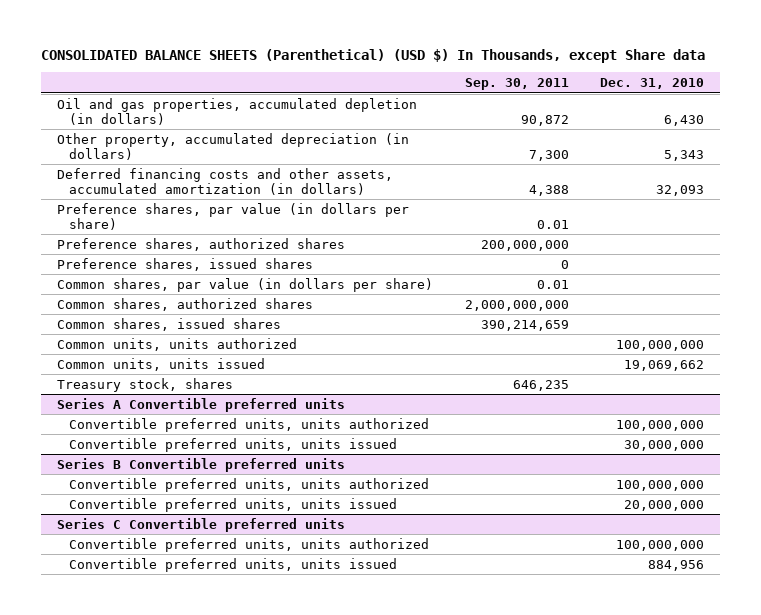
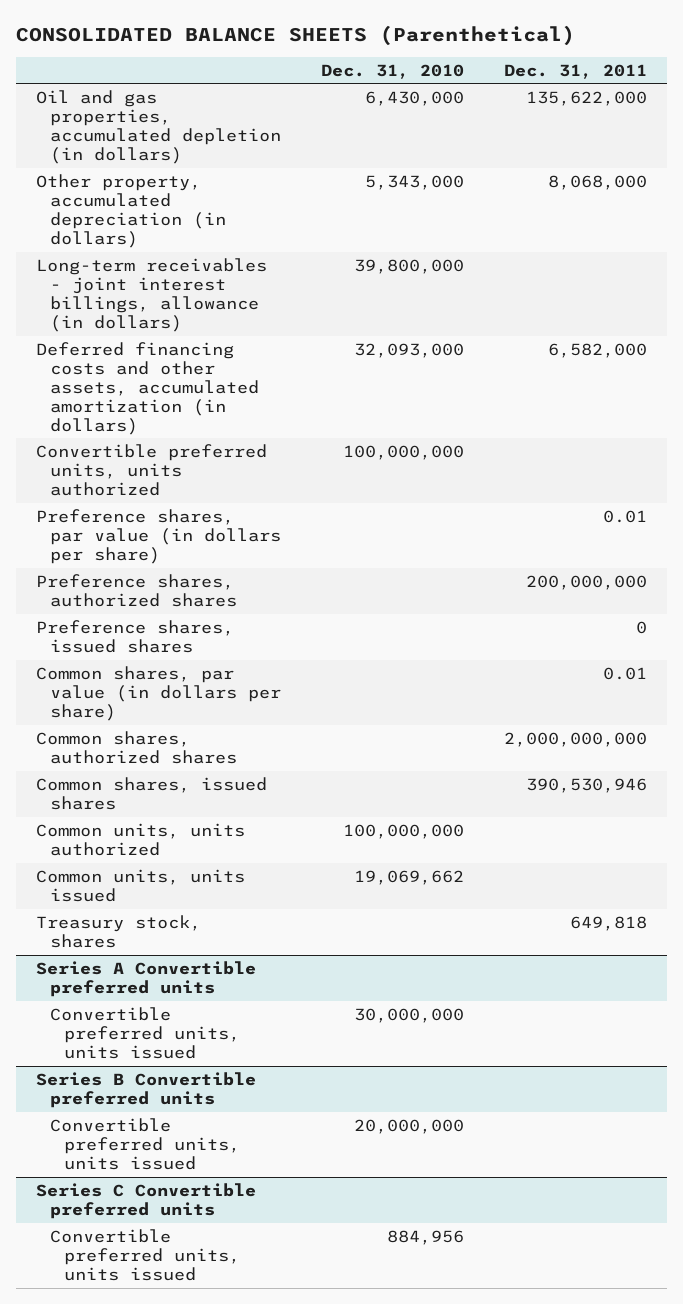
[40,48,705,63] CONSOLIDATED BALANCE SHEETS (Parenthetical) (USD $) In Thousands, except Share data -> [15,24,575,46] CONSOLIDATED BALANCE SHEETS (Parenthetical)
[464,77,569,90] Sep. 30, 2011 -> none
none -> [503,63,647,79] Dec. 31, 2011
[664,114,705,126] 6,430 -> [364,90,464,106] 6,430,000
[664,149,705,161] 5,343 -> [364,174,464,190] 5,343,000
none -> [35,257,267,332] Long-term receivables - joint interest billings, allowance (in dollars)
[656,184,705,196] 32,093 -> [353,342,464,358] 32,093,000
none -> [35,443,267,496] Convertible preferred units, units authorized
[69,417,430,432] Convertible preferred units, units authorized -> none
[69,477,430,492] Convertible preferred units, units authorized -> none
[69,537,430,552] Convertible preferred units, units authorized -> none

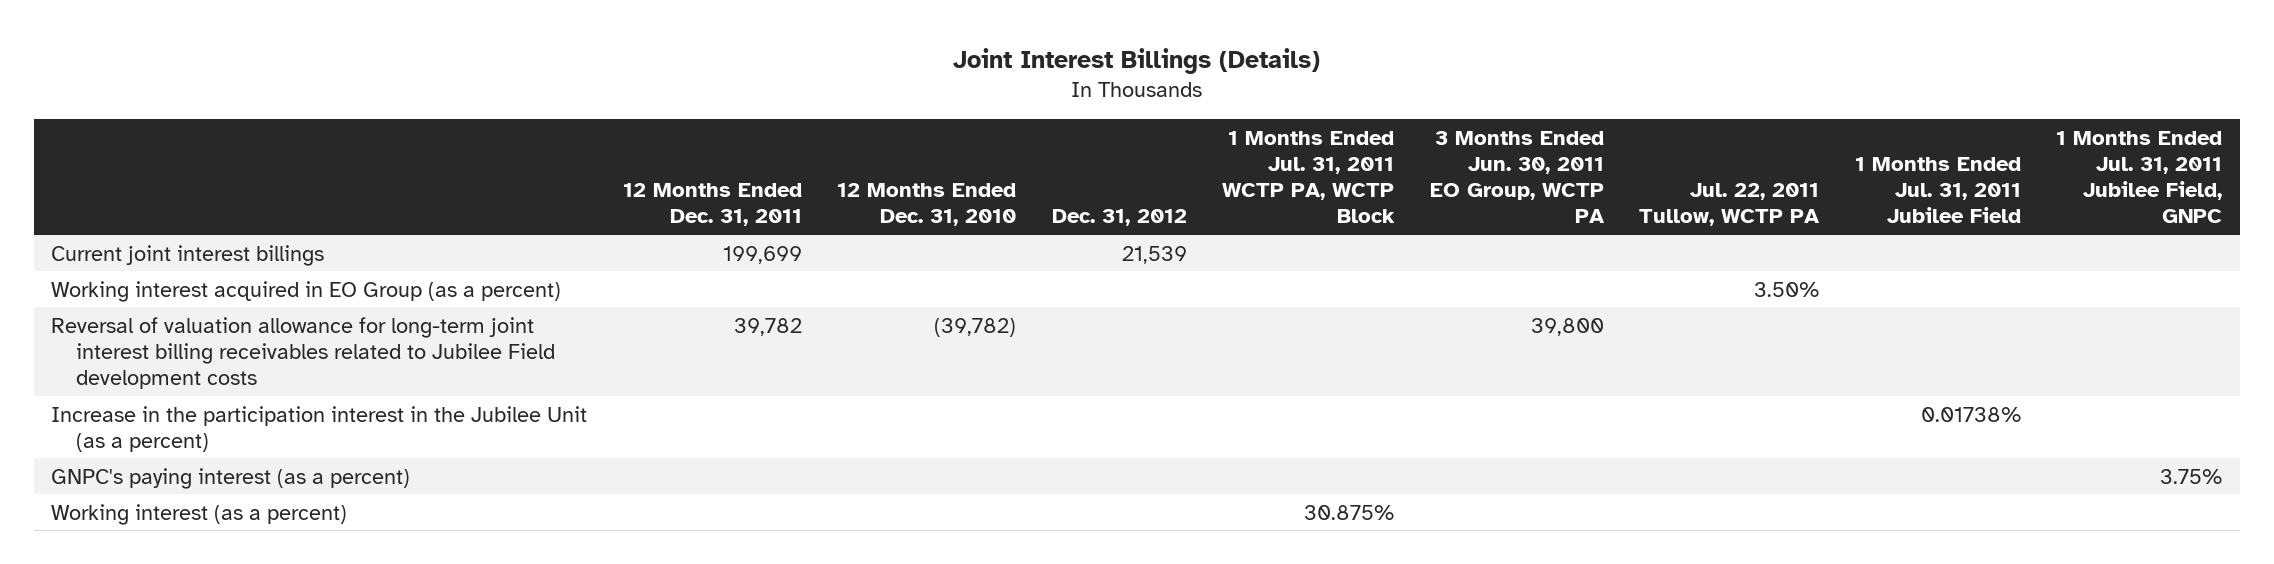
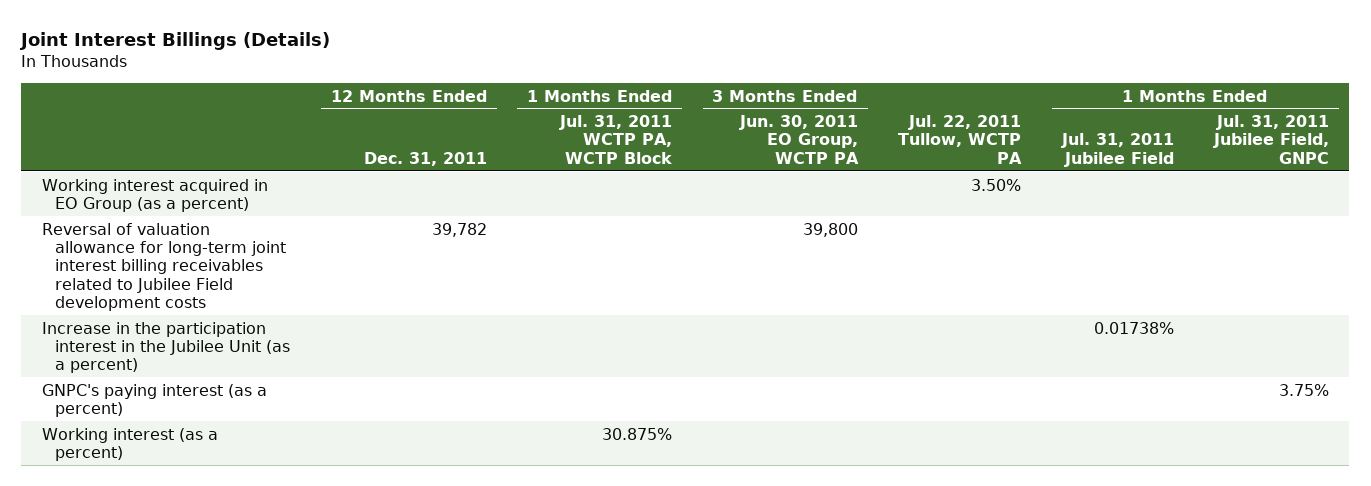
[837,183,1017,227] 12 Months Ended Dec. 31, 2010 -> none
[1051,209,1187,227] Dec. 31, 2012 -> none
[51,244,325,266] Current joint interest billings -> none

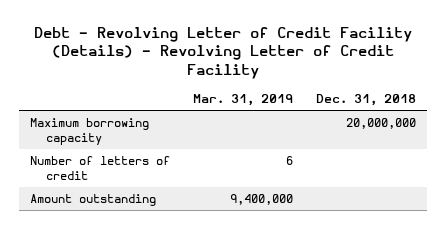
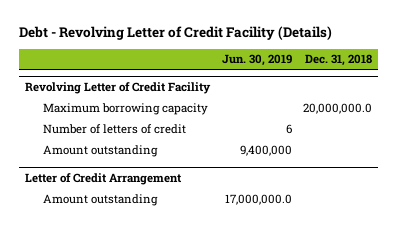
[33,26,412,79] Debt - Revolving Letter of Credit Facility (Details) - Revolving Letter of Credit Facility -> [19,26,333,41] Debt - Revolving Letter of Credit Facility (Details)
[192,94,293,107] Mar. 31, 2019 -> none
none -> [221,54,292,67] Jun. 30, 2019
[30,118,150,146] Maximum borrowing capacity -> none
[30,156,171,181] Number of letters of credit -> none
[30,194,157,207] Amount outstanding -> none
none -> [25,82,212,95] Revolving Letter of Credit Facility
none -> [42,103,208,116] Maximum borrowing capacity
none -> [42,124,186,135] Number of letters of credit
none -> [42,145,158,158] Amount outstanding
none -> [25,173,183,186] Letter of Credit Arrangement
none -> [42,194,158,207] Amount outstanding

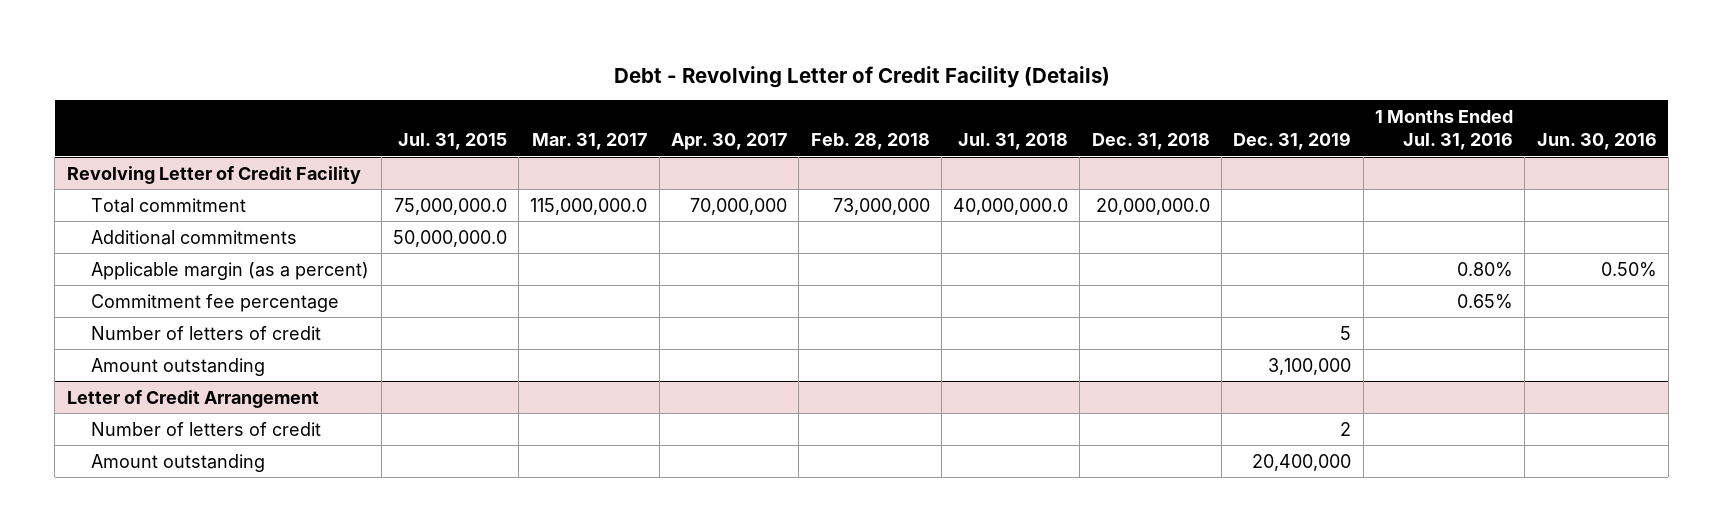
[221,54,292,67] Jun. 30, 2019 -> none
none -> [397,133,507,151] Jul. 31, 2015
none -> [532,133,648,151] Mar. 31, 2017
none -> [671,133,788,151] Apr. 30, 2017
none -> [810,133,930,151] Feb. 28, 2018
none -> [958,133,1069,151] Jul. 31, 2018
none -> [1233,132,1352,151] Dec. 31, 2019
none -> [1374,110,1513,151] 1 Months Ended Jul. 31, 2016
none -> [1536,133,1657,151] Jun. 30, 2016
[42,103,208,116] Maximum borrowing capacity -> [91,197,247,213] Total commitment
none -> [91,229,298,245] Additional commitments
none -> [91,261,370,280] Applicable margin (as a percent)
none -> [91,293,340,312] Commitment fee percentage
none -> [91,421,322,436] Number of letters of credit

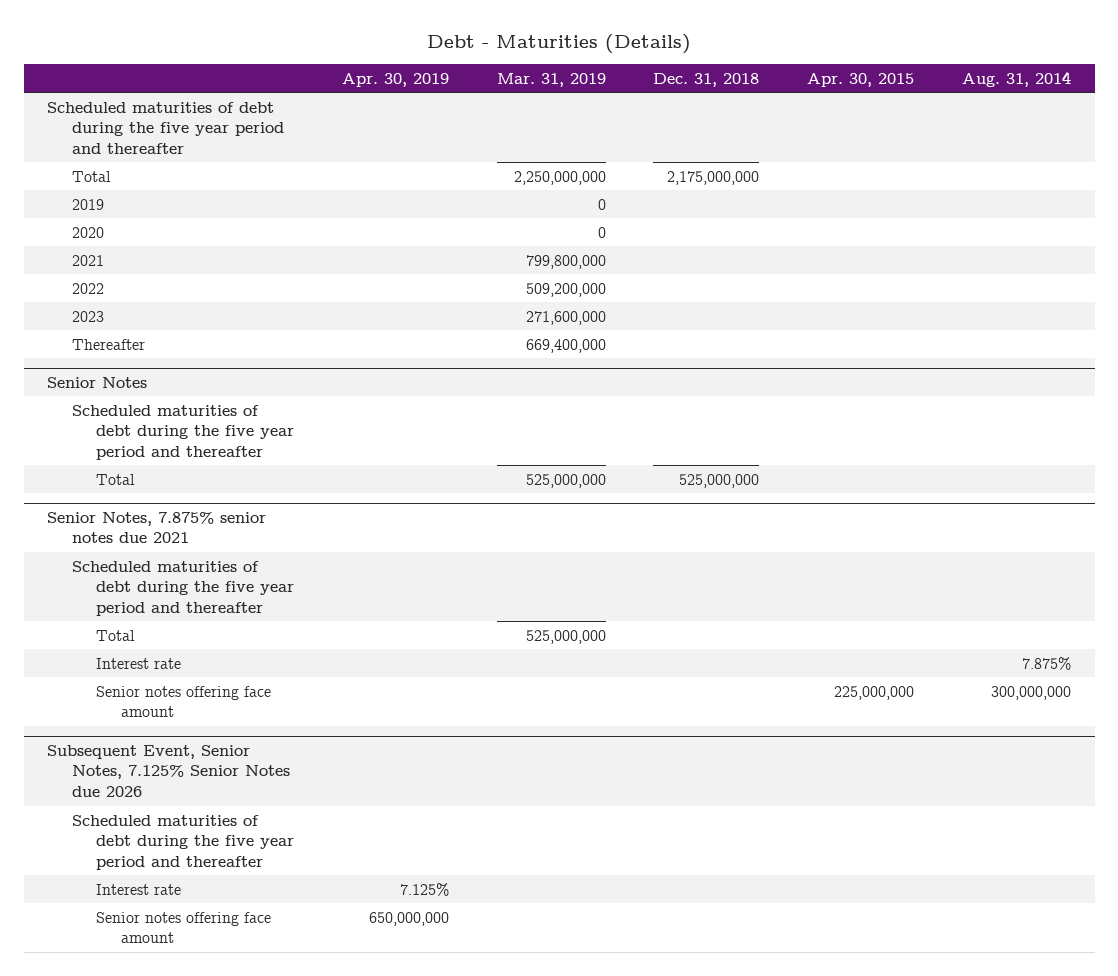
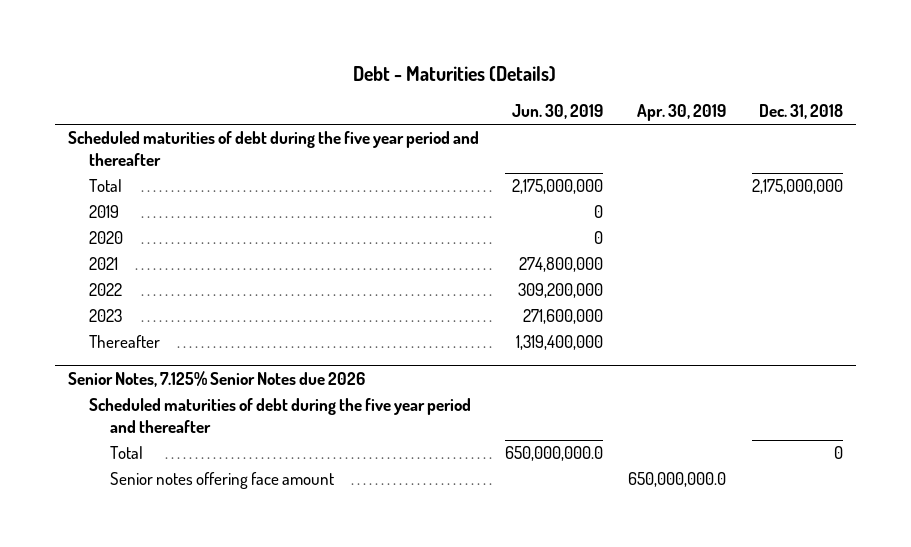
[496,72,606,87] Mar. 31, 2019 -> none
[807,72,915,87] Apr. 30, 2015 -> none
[961,70,1071,87] Aug. 31, 2014 -> none
none -> [511,104,603,120] Jun. 30, 2019
[47,376,148,388] Senior Notes -> none
[71,404,295,460] Scheduled maturities of debt during the five year period and thereafter -> none
[96,473,136,485] Total -> none
[47,511,267,544] Senior Notes, 7.875% senior notes due 2021 -> none
[71,560,295,616] Scheduled maturities of debt during the five year period and thereafter -> none
[96,629,136,641] Total -> none
[96,657,182,669] Interest rate -> none
[96,685,272,718] Senior notes offering face amount -> none
[47,744,290,797] Subsequent Event, Senior Notes, 7.125% Senior Notes due 2026 -> [67,371,365,388] Senior Notes, 7.125% Senior Notes due 2026
[96,883,182,895] Interest rate -> none
none -> [109,446,143,460] Total
[369,911,450,926] 650,000,000 -> [628,472,727,488] 650,000,000.0

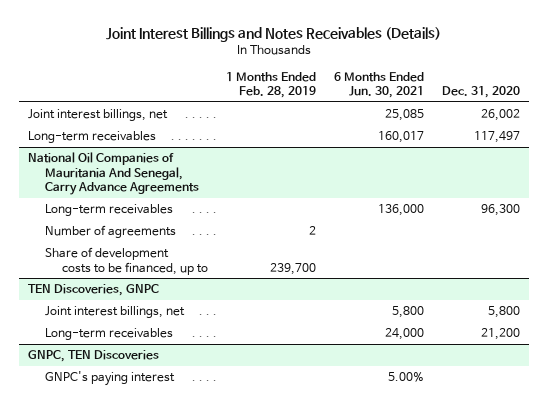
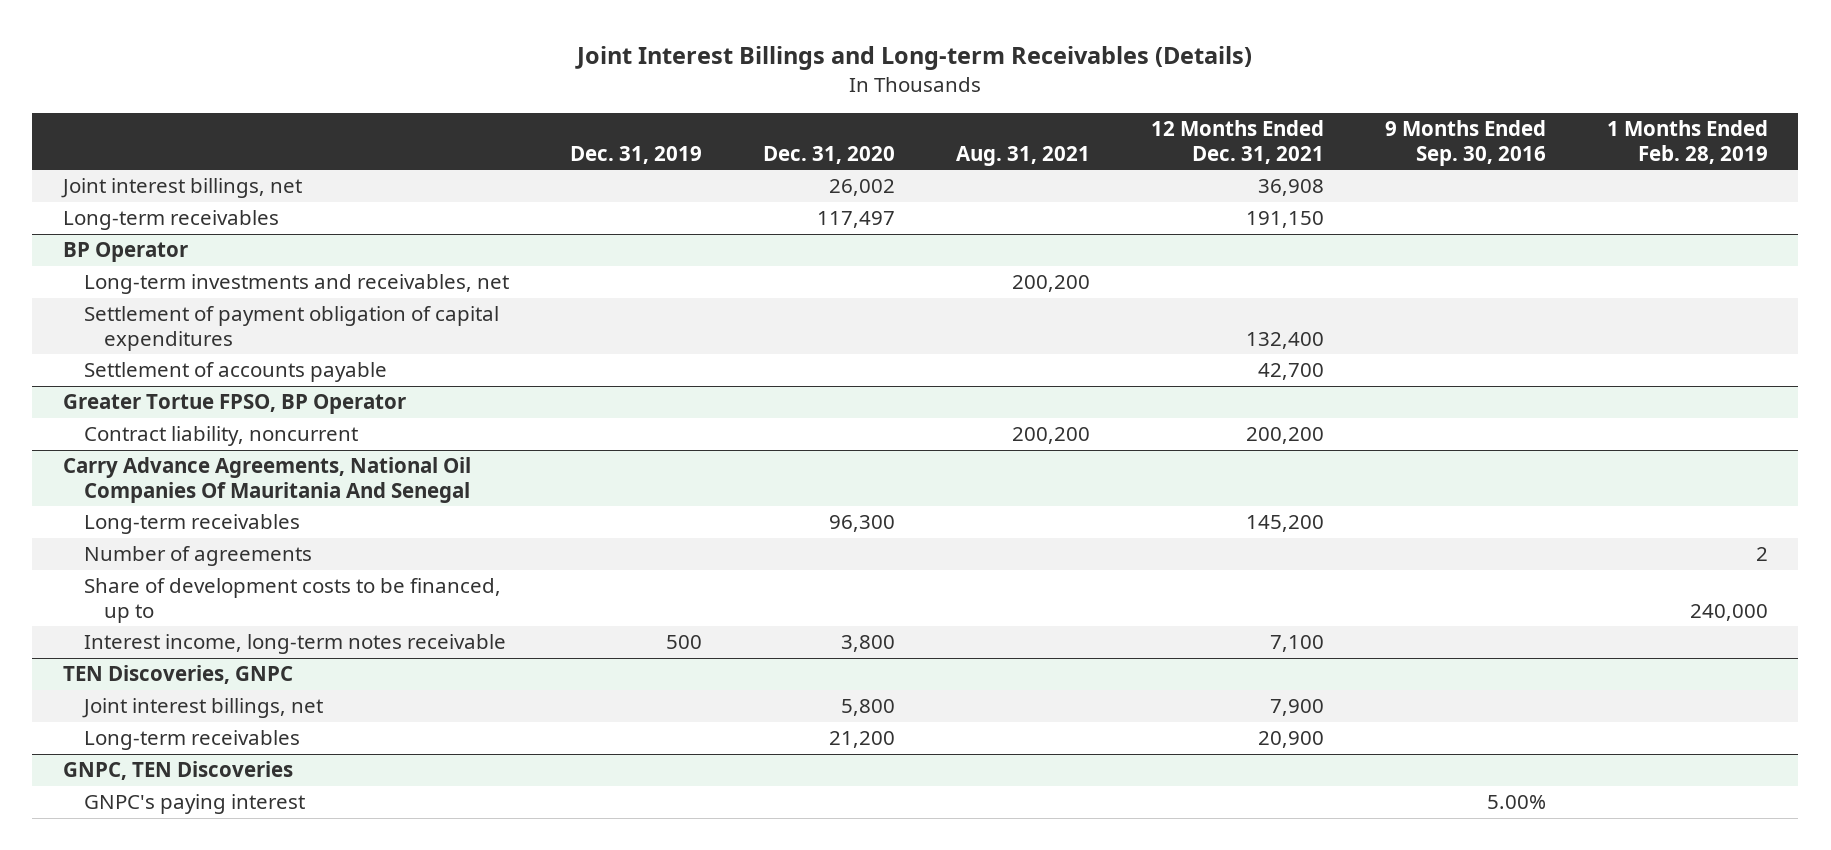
[106,26,442,42] Joint Interest Billings and Notes Receivables (Details) -> [575,46,1253,71] Joint Interest Billings and Long-term Receivables (Details)
[334,71,425,99] 6 Months Ended Jun. 30, 2021 -> none
none -> [569,145,702,164] Dec. 31, 2019
none -> [955,145,1090,166] Aug. 31, 2021
none -> [1150,120,1324,164] 12 Months Ended Dec. 31, 2021
none -> [1384,120,1546,166] 9 Months Ended Sep. 30, 2016
none -> [62,242,188,263] BP Operator
none -> [83,274,509,295] Long-term investments and receivables, net
none -> [83,306,499,351] Settlement of payment obligation of capital expenditures
none -> [83,362,387,383] Settlement of accounts payable
none -> [62,394,406,415] Greater Tortue FPSO, BP Operator
none -> [83,426,358,447] Contract liability, noncurrent
[28,152,200,196] National Oil Companies of Mauritania And Senegal, Carry Advance Agreements -> [62,457,471,503] Carry Advance Agreements, National Oil Companies Of Mauritania And Senegal
[270,262,317,275] 239,700 -> [1689,603,1768,621] 240,000
none -> [83,634,506,655] Interest income, long-term notes receivable

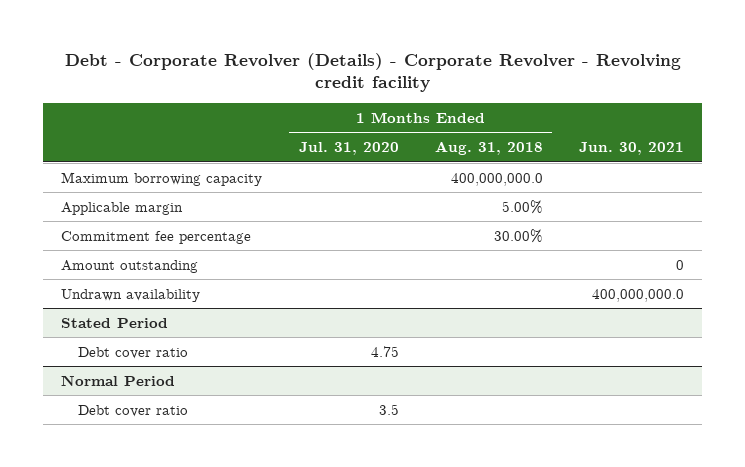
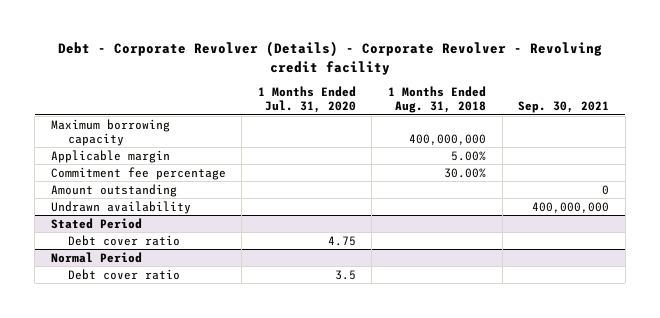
[579,141,685,155] Jun. 30, 2021 -> none
none -> [518,101,610,114] Sep. 30, 2021
[450,172,543,186] 400,000,000.0 -> [408,133,486,145] 400,000,000

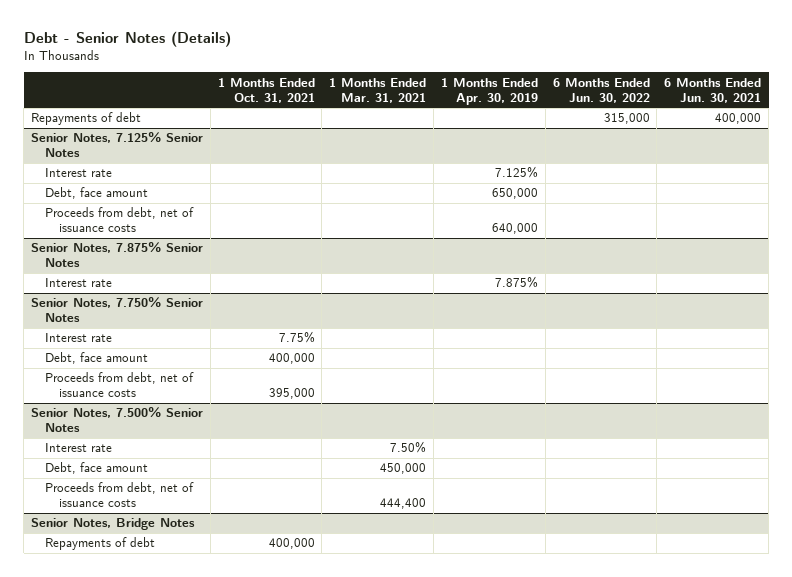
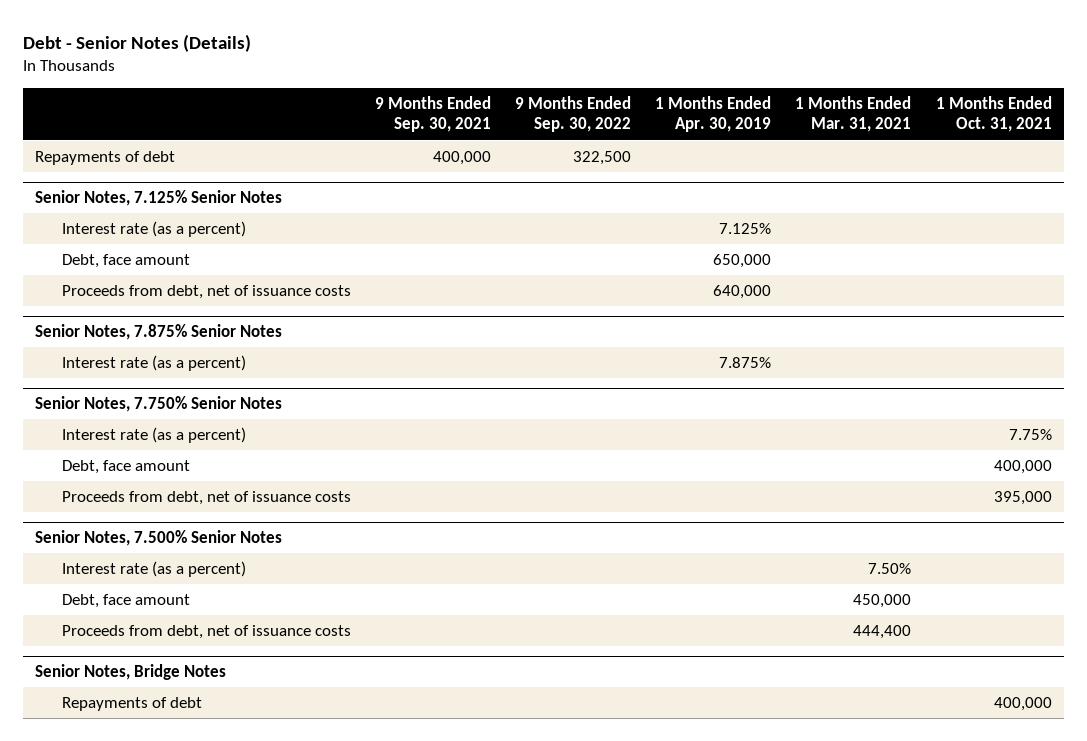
[552,77,650,103] 6 Months Ended Jun. 30, 2022 -> none
[664,77,762,103] 6 Months Ended Jun. 30, 2021 -> none
none -> [374,95,491,133] 9 Months Ended Sep. 30, 2021
none -> [515,95,632,133] 9 Months Ended Sep. 30, 2022
[45,168,113,178] Interest rate -> [61,220,246,237] Interest rate (as a percent)
[45,278,113,288] Interest rate -> [61,354,246,371] Interest rate (as a percent)
[45,333,113,343] Interest rate -> [61,426,246,443] Interest rate (as a percent)
[45,443,113,453] Interest rate -> [61,560,246,577] Interest rate (as a percent)

